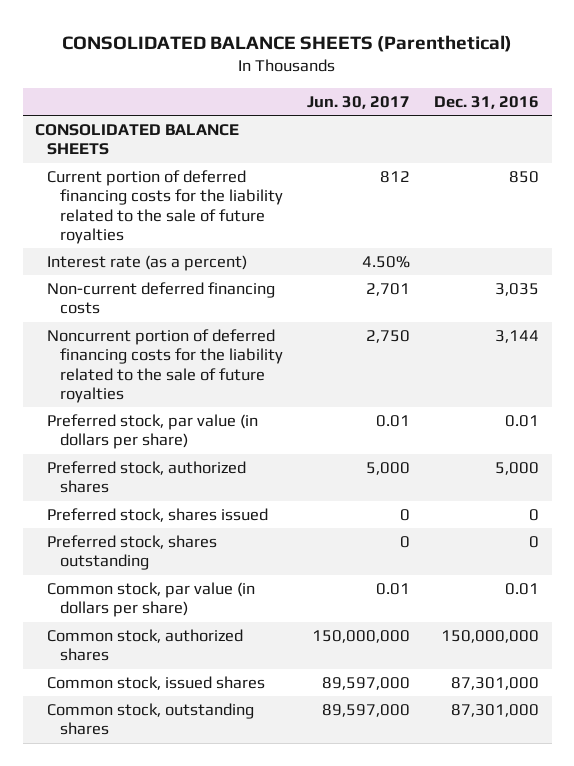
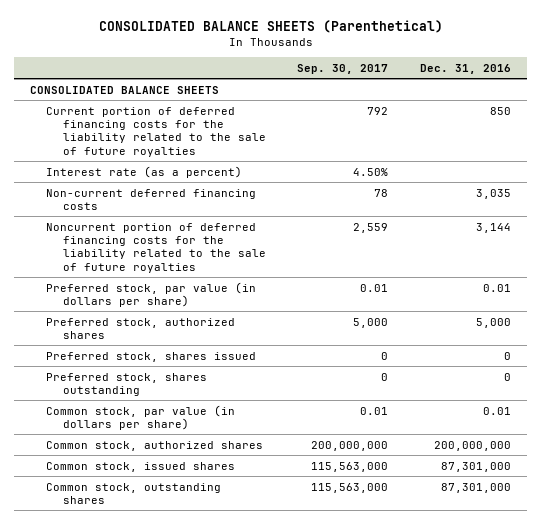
[307,95,411,109] Jun. 30, 2017 -> none
none -> [297,63,389,74] Sep. 30, 2017
[441,630,540,644] 150,000,000 -> [434,440,512,451] 200,000,000

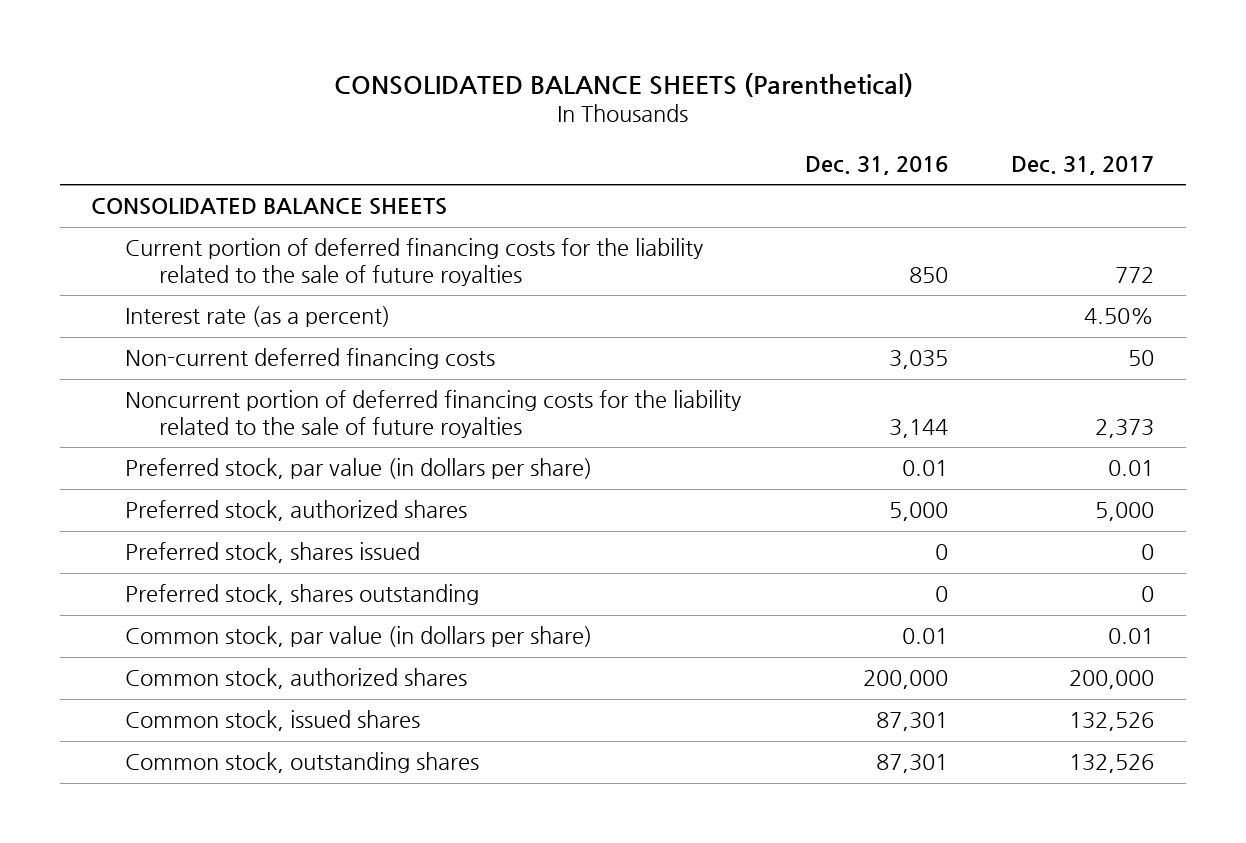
[297,63,389,74] Sep. 30, 2017 -> none
none -> [1011,155,1155,175] Dec. 31, 2017
[434,440,512,451] 200,000,000 -> [862,670,948,690] 200,000
[441,461,512,472] 87,301,000 -> [875,712,948,732] 87,301
[441,482,512,493] 87,301,000 -> [875,754,948,774] 87,301

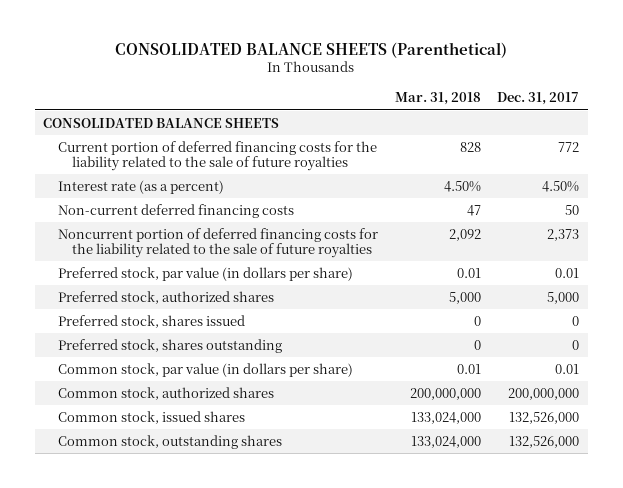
[804,155,948,175] Dec. 31, 2016 -> none
none -> [394,92,481,106] Mar. 31, 2018
[1069,670,1155,690] 200,000 -> [508,387,580,400] 200,000,000
[1069,712,1155,732] 132,526 -> [509,411,580,424] 132,526,000
[1069,754,1155,774] 132,526 -> [509,435,580,448] 132,526,000

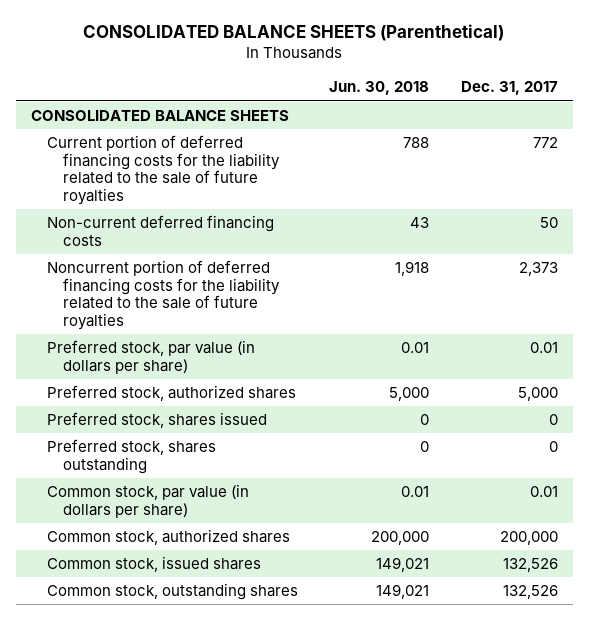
[394,92,481,106] Mar. 31, 2018 -> none
none -> [329,81,430,96] Jun. 30, 2018
[57,179,224,194] Interest rate (as a percent) -> none
[508,387,580,400] 200,000,000 -> [499,531,558,546] 200,000
[509,411,580,424] 132,526,000 -> [502,558,558,573] 132,526
[509,435,580,448] 132,526,000 -> [502,585,558,600] 132,526

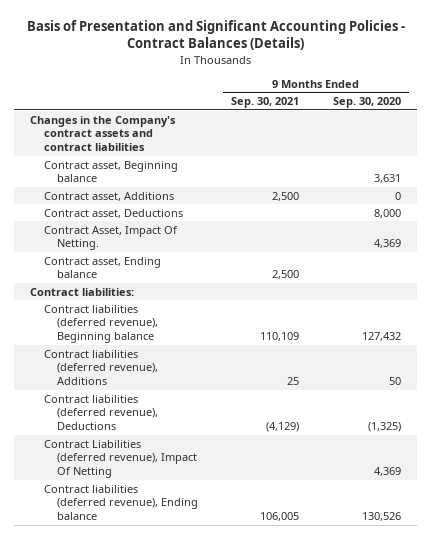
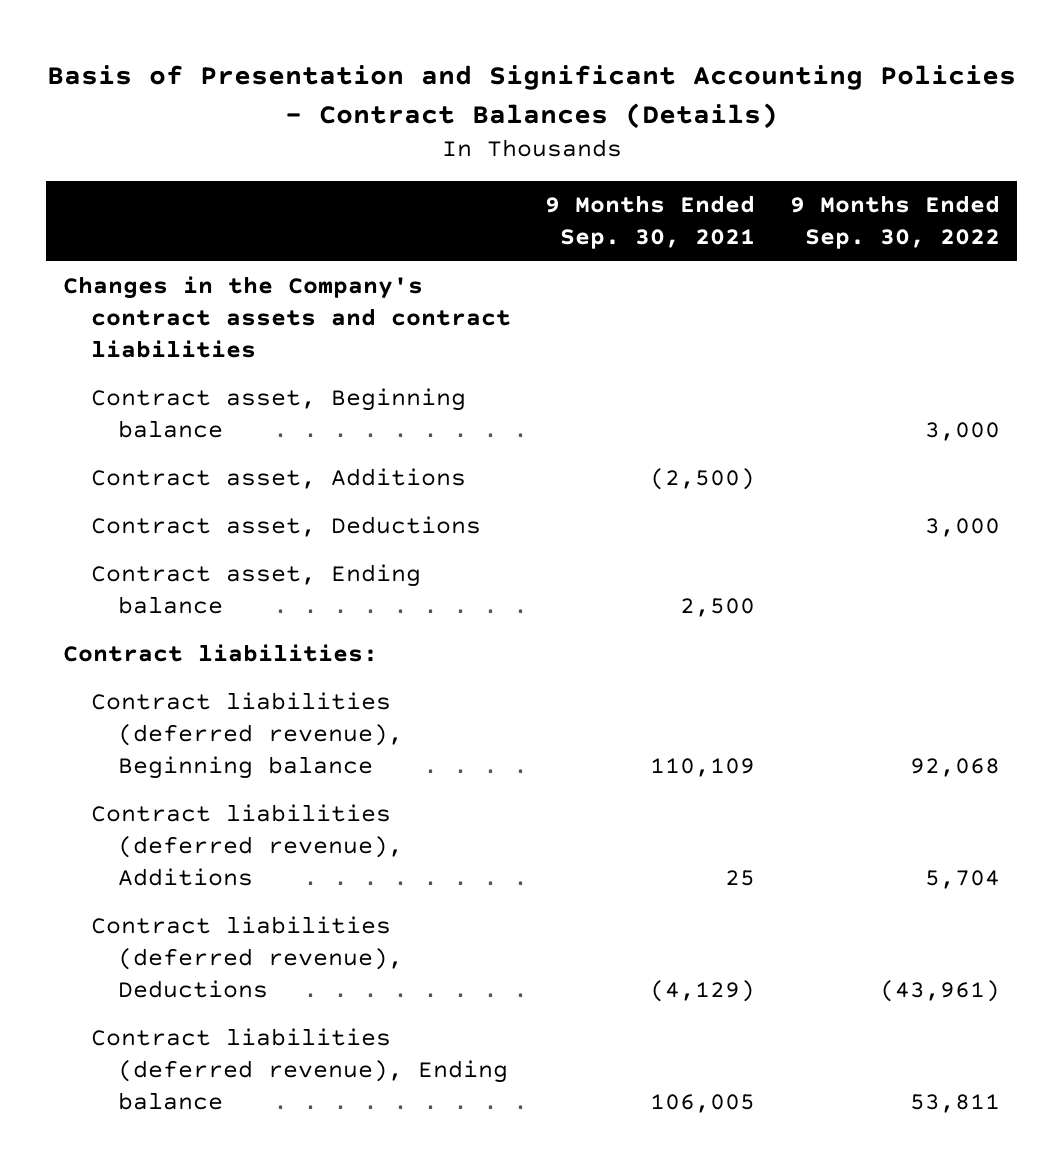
[332,97,401,109] Sep. 30, 2020 -> none
none -> [790,195,1001,249] 9 Months Ended Sep. 30, 2022
[272,191,300,201] 2,500 -> [650,468,756,491] (2,500)
[43,225,178,251] Contract Asset, Impact Of Netting. -> none
[43,439,198,479] Contract Liabilities (deferred revenue), Impact Of Netting -> none

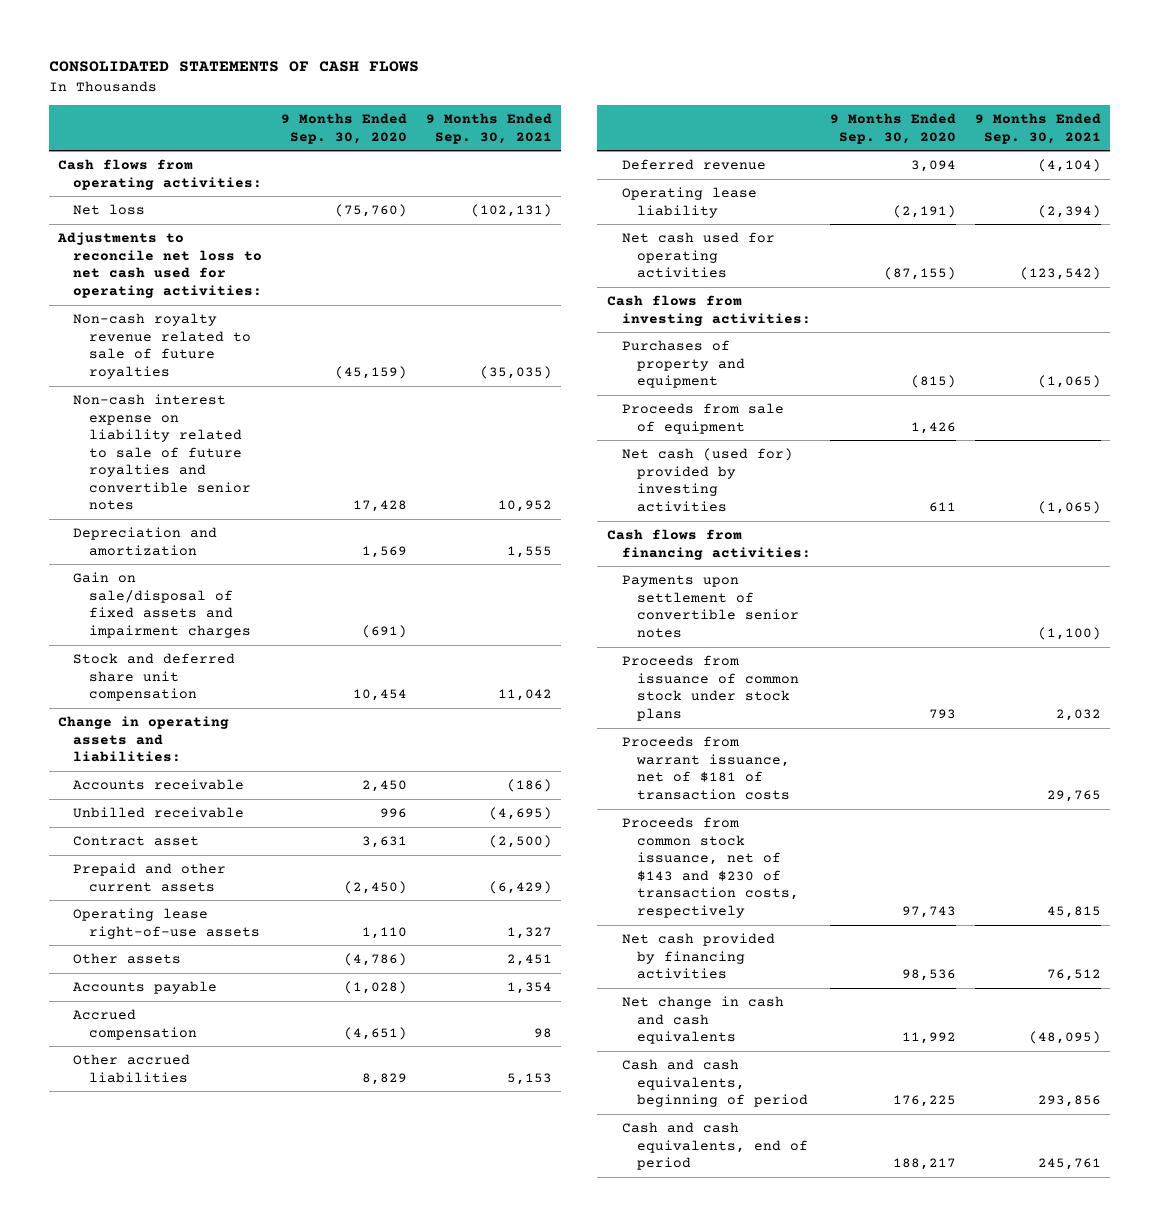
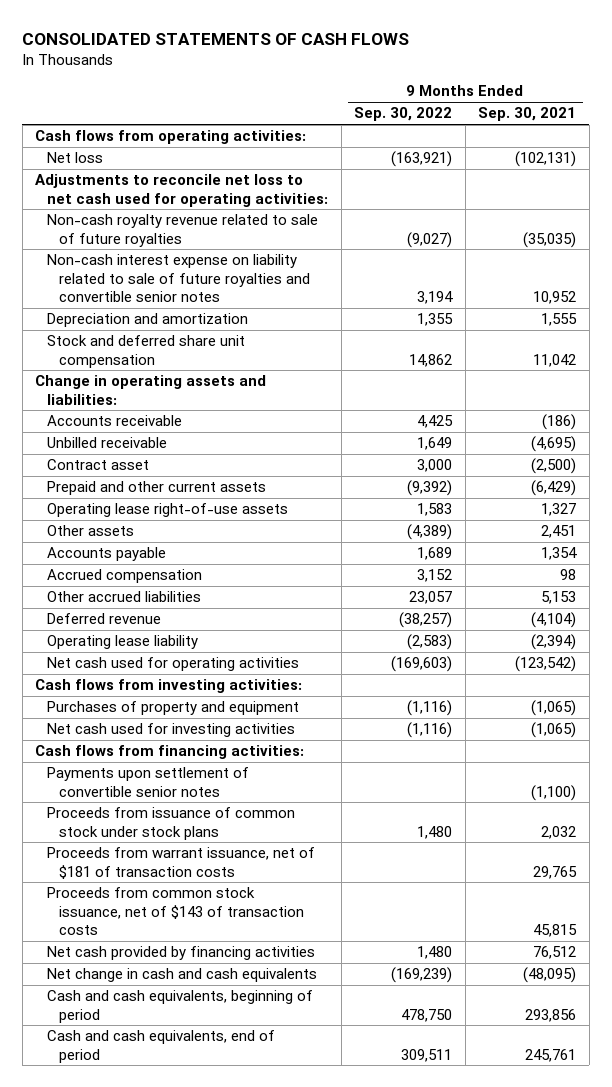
[281,113,408,144] 9 Months Ended Sep. 30, 2020 -> none
none -> [354,107,453,122] Sep. 30, 2022
[73,572,251,638] Gain on sale/disposal of fixed assets and impairment charges -> none
[622,403,785,434] Proceeds from sale of equipment -> none
[622,448,794,512] Net cash (used for) provided by investing activities -> [46,723,295,738] Net cash used for investing activities
[622,817,800,918] Proceeds from common stock issuance, net of $143 and $230 of transaction costs, respectively -> [46,887,304,935] Proceeds from common stock issuance, net of $143 of transaction costs

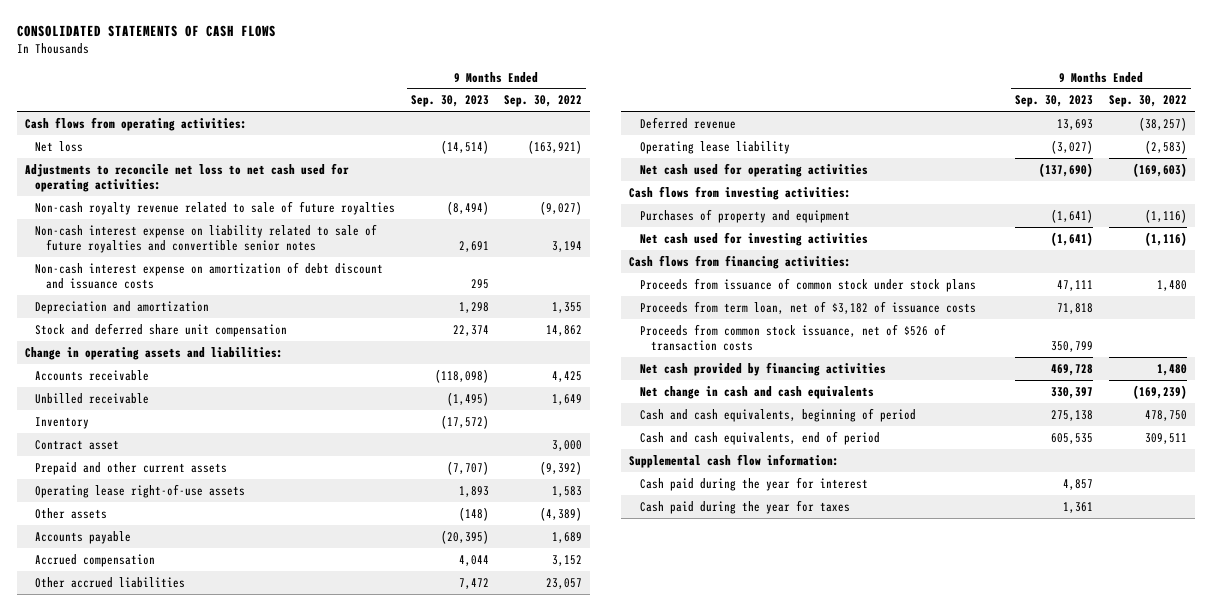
[478,107,577,122] Sep. 30, 2021 -> none
none -> [410,95,489,108] Sep. 30, 2023
none -> [35,261,384,289] Non-cash interest expense on amortization of debt discount and issuance costs
none -> [35,416,90,429] Inventory
[46,767,249,797] Payments upon settlement of convertible senior notes -> none
[46,847,315,879] Proceeds from warrant issuance, net of $181 of transaction costs -> none
none -> [639,300,976,314] Proceeds from term loan, net of $3,182 of issuance costs
[46,887,304,935] Proceeds from common stock issuance, net of $143 of transaction costs -> [639,323,946,351] Proceeds from common stock issuance, net of $526 of transaction costs
none -> [629,453,840,468] Supplemental cash flow information:
none -> [639,476,868,491] Cash paid during the year for interest
none -> [639,499,850,514] Cash paid during the year for taxes

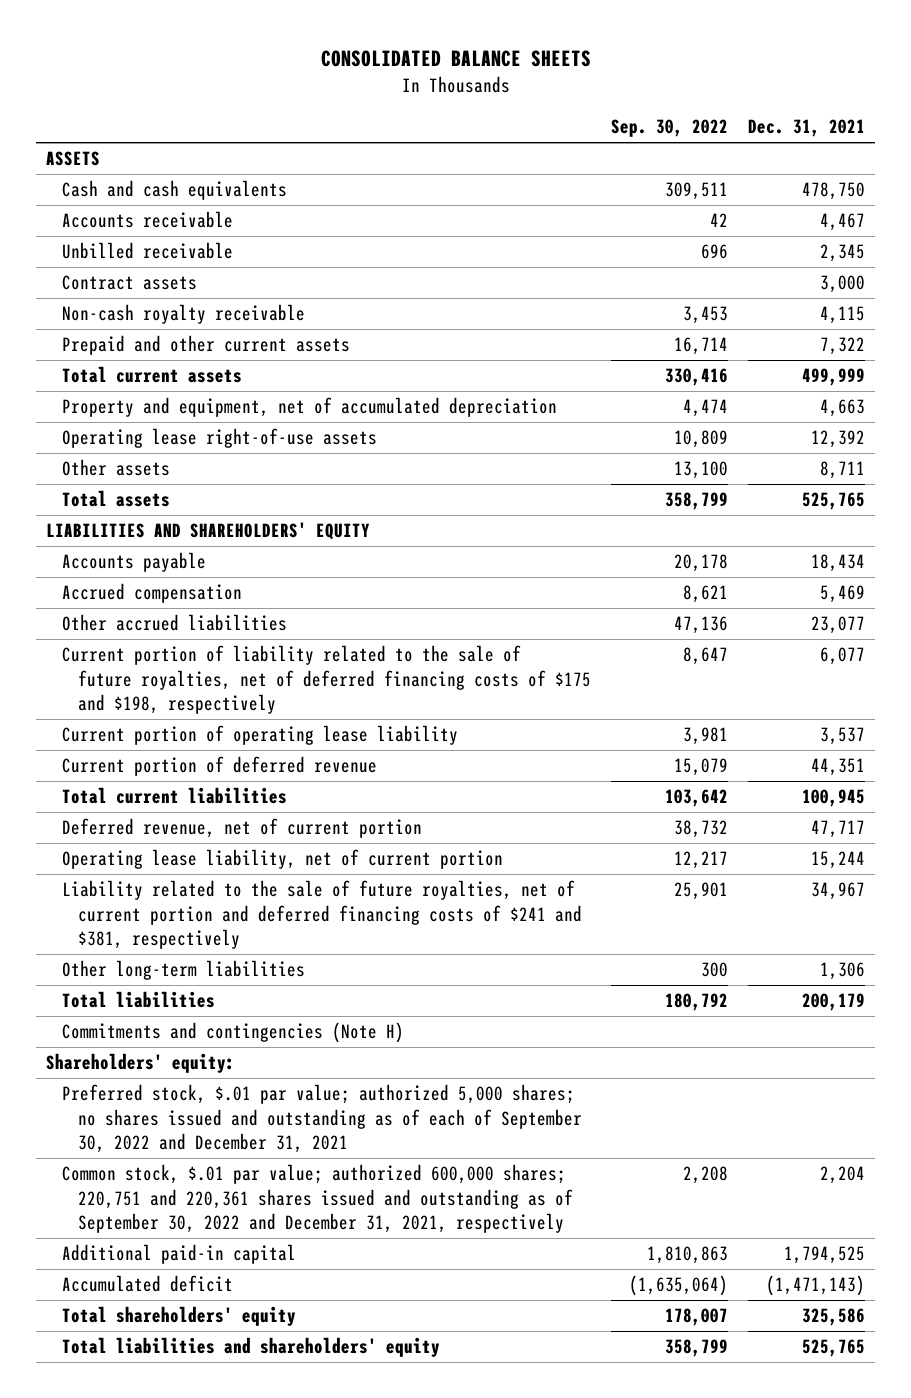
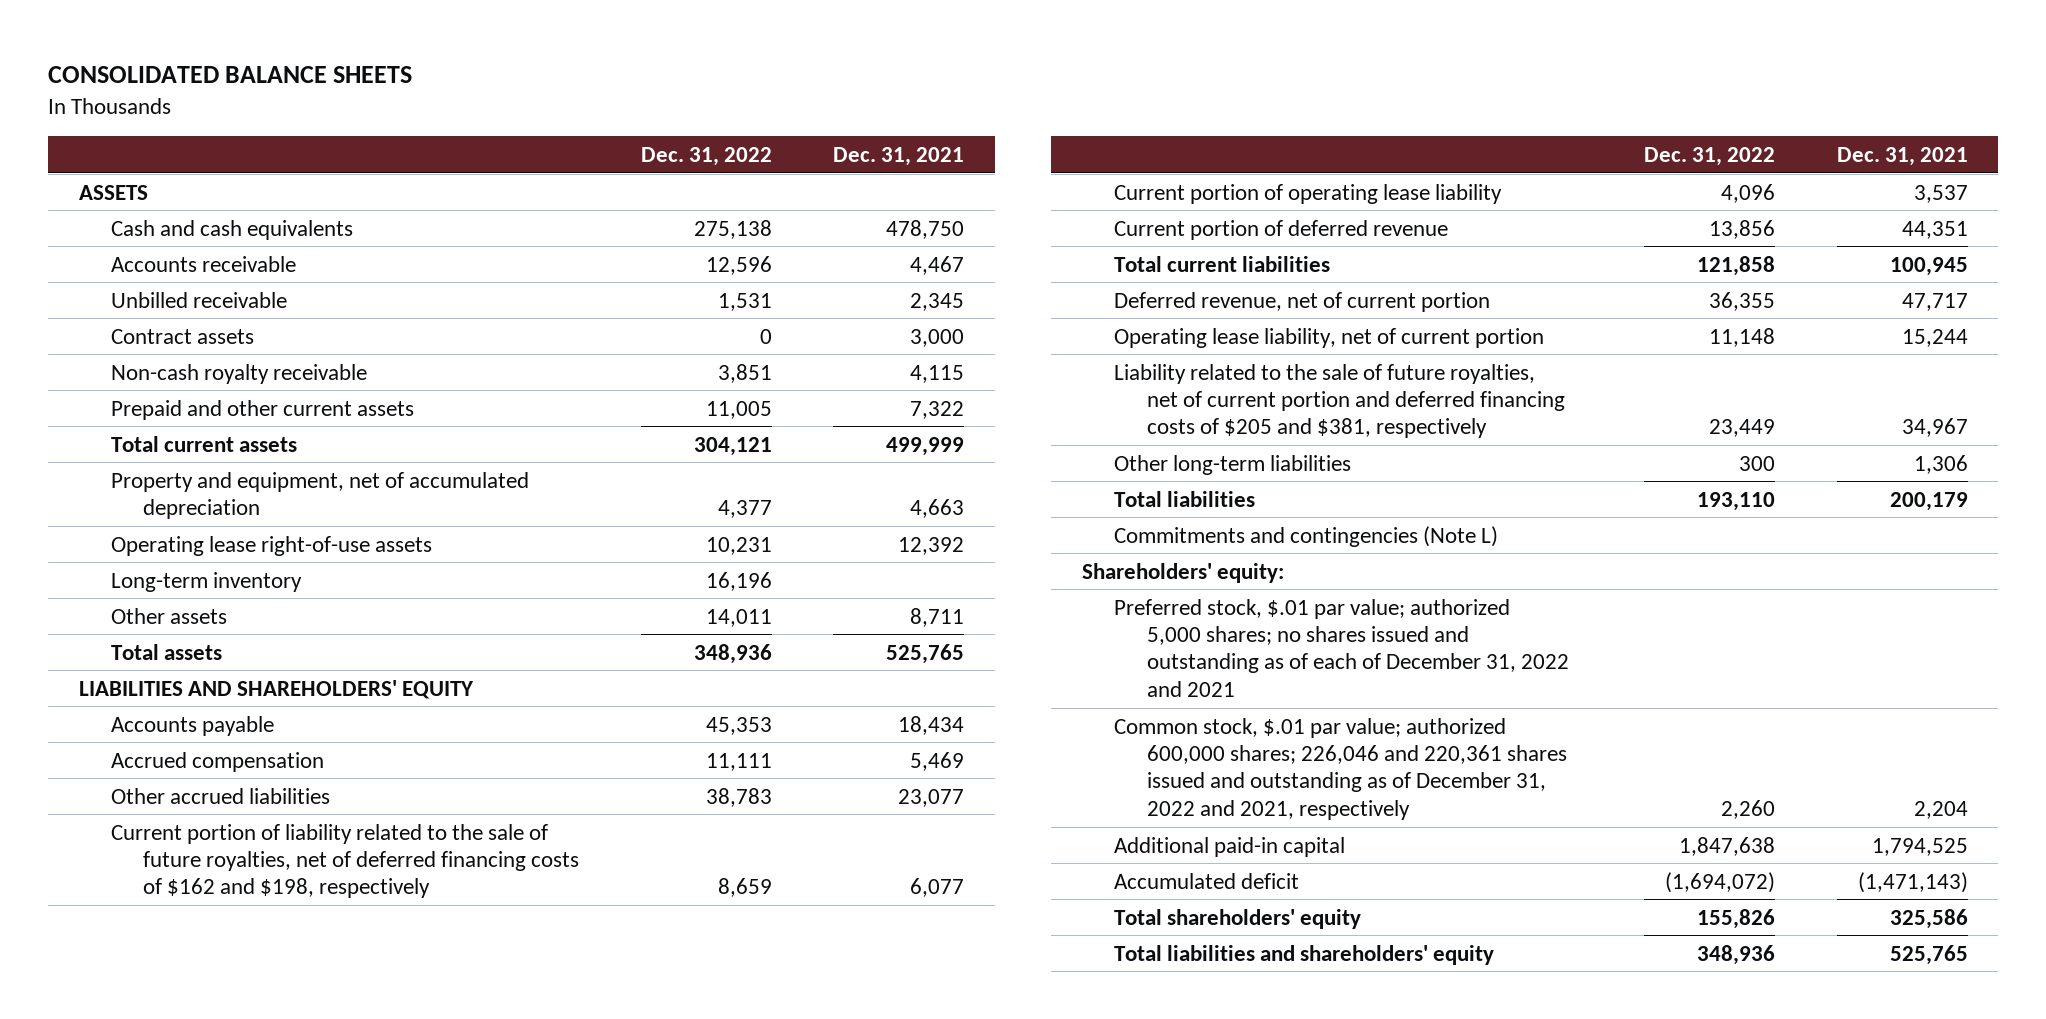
[610,119,728,138] Sep. 30, 2022 -> none
none -> [640,146,772,166] Dec. 31, 2022
none -> [111,571,303,592] Long-term inventory
[61,645,591,715] Current portion of liability related to the sale of future royalties, net of deferred financing costs of $175 and $198, respectively -> [111,823,580,899] Current portion of liability related to the sale of future royalties, net of deferred financing costs of $162 and $198, respectively
[61,880,582,950] Liability related to the sale of future royalties, net of current portion and deferred financing costs of $241 and $381, respectively -> [1114,363,1565,439] Liability related to the sale of future royalties, net of current portion and deferred financing costs of $205 and $381, respectively
[61,1022,404,1044] Commitments and contingencies (Note H) -> [1114,525,1499,547] Commitments and contingencies (Note L)
[61,1084,582,1154] Preferred stock, $.01 par value; authorized 5,000 shares; no shares issued and outstanding as of each of September 30, 2022 and December 31, 2021 -> [1114,598,1569,697] Preferred stock, $.01 par value; authorized 5,000 shares; no shares issued and outstanding as of each of December 31, 2022 and 2021
[61,1164,573,1234] Common stock, $.01 par value; authorized 600,000 shares; 220,751 and 220,361 shares issued and outstanding as of September 30, 2022 and December 31, 2021, respectively -> [1114,717,1567,820] Common stock, $.01 par value; authorized 600,000 shares; 226,046 and 220,361 shares issued and outstanding as of December 31, 2022 and 2021, respectively

